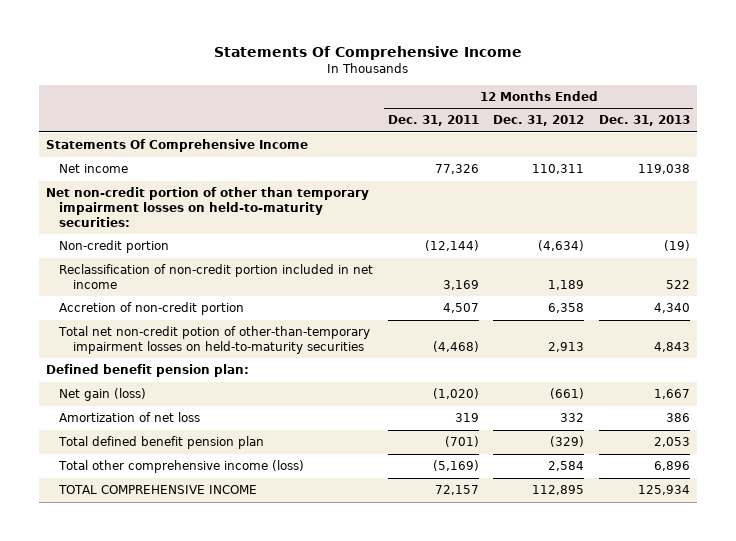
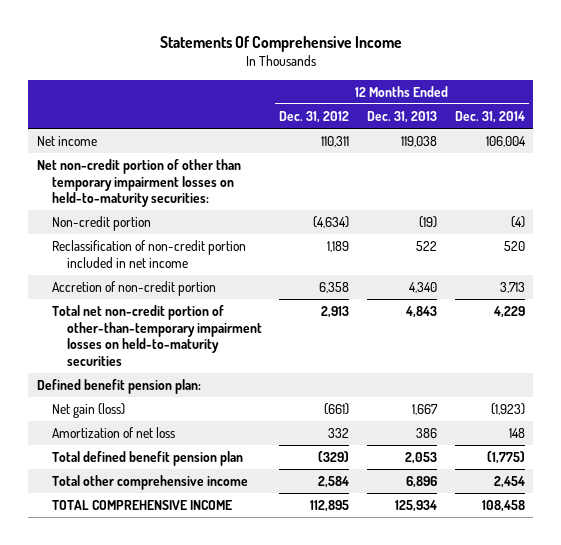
[387,115,479,127] Dec. 31, 2011 -> none
none -> [454,110,525,123] Dec. 31, 2014
[45,139,308,153] Statements Of Comprehensive Income -> none
[58,326,371,354] Total net non-credit potion of other-than-temporary impairment losses on held-to-maturity securities -> [51,304,262,366] Total net non-credit portion of other-than-temporary impairment losses on held-to-maturity securities
[58,460,305,474] Total other comprehensive income (loss) -> [51,474,248,490] Total other comprehensive income

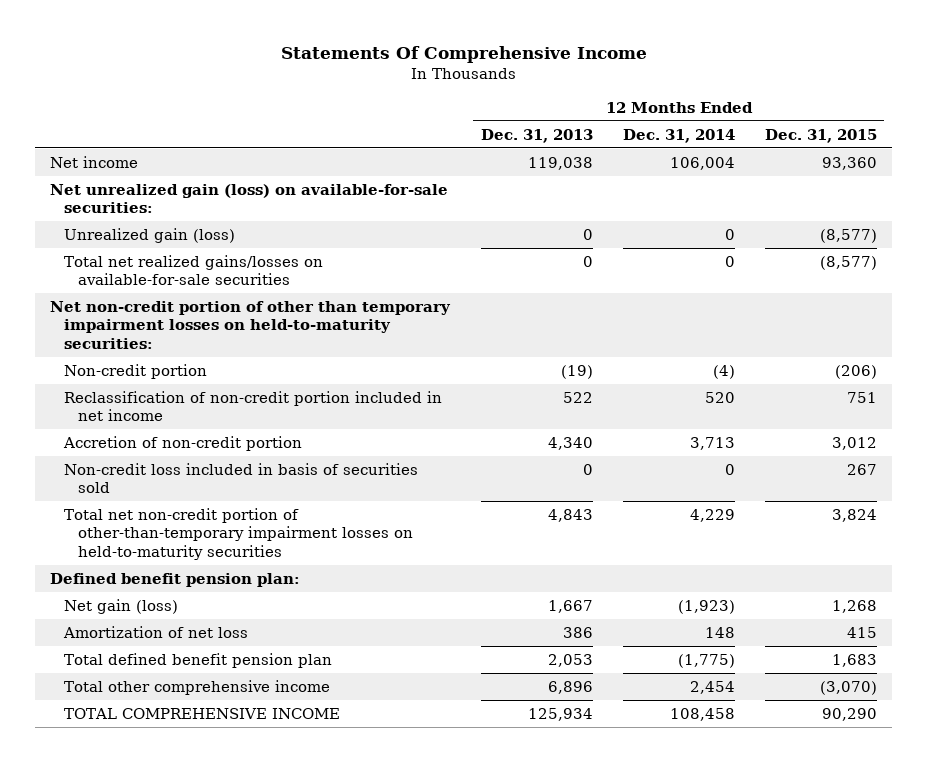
[279,110,350,123] Dec. 31, 2012 -> none
none -> [764,128,877,143] Dec. 31, 2015
none -> [50,183,449,214] Net unrealized gain (loss) on available-for-sale securities:
none -> [64,227,236,243] Unrealized gain (loss)
none -> [64,254,324,286] Total net realized gains/losses on available-for-sale securities
none -> [64,462,419,494] Non-credit loss included in basis of securities sold

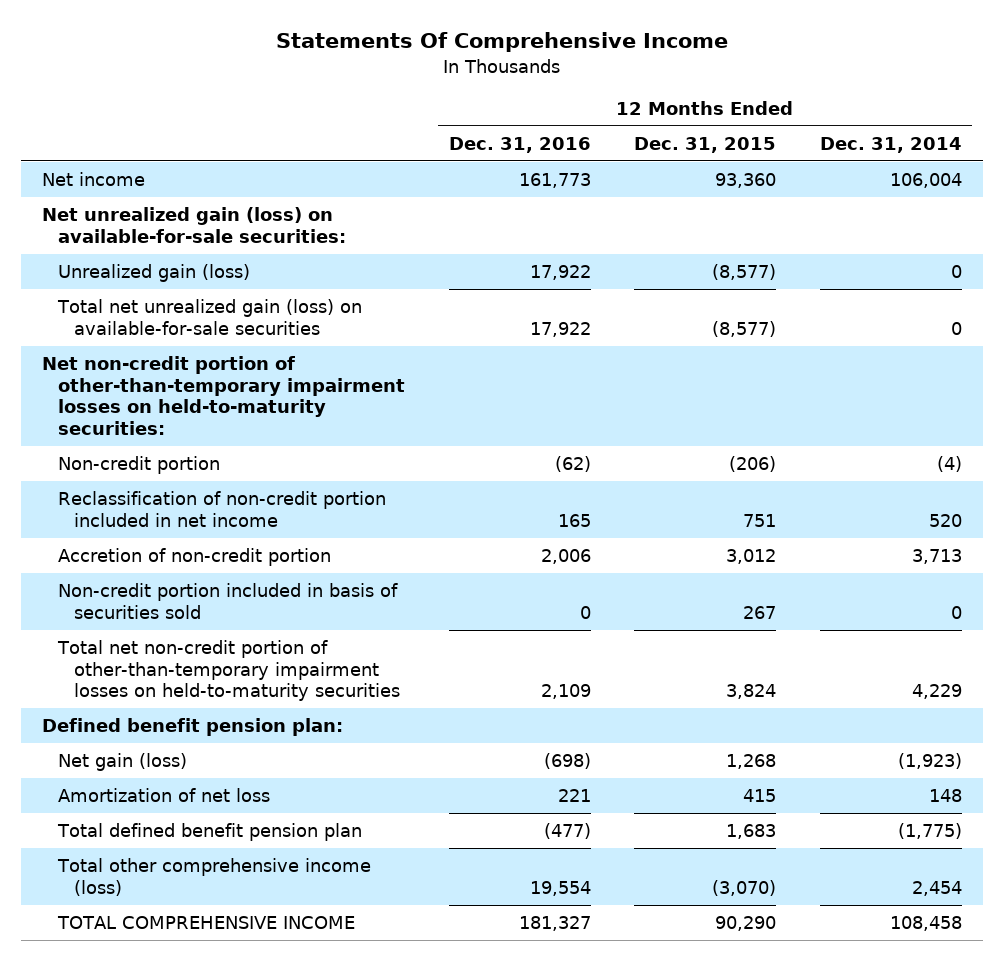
[480,128,593,143] Dec. 31, 2013 -> none
none -> [448,136,591,153] Dec. 31, 2016
[64,254,324,286] Total net realized gains/losses on available-for-sale securities -> [57,299,363,335] Total net unrealized gain (loss) on available-for-sale securities
[50,300,452,349] Net non-credit portion of other than temporary impairment losses on held-to-maturity securities: -> [42,356,406,435] Net non-credit portion of other-than-temporary impairment losses on held-to-maturity securities:
[64,462,419,494] Non-credit loss included in basis of securities sold -> [58,583,399,619] Non-credit portion included in basis of securities sold
[64,679,331,695] Total other comprehensive income -> [57,858,372,896] Total other comprehensive income (loss)

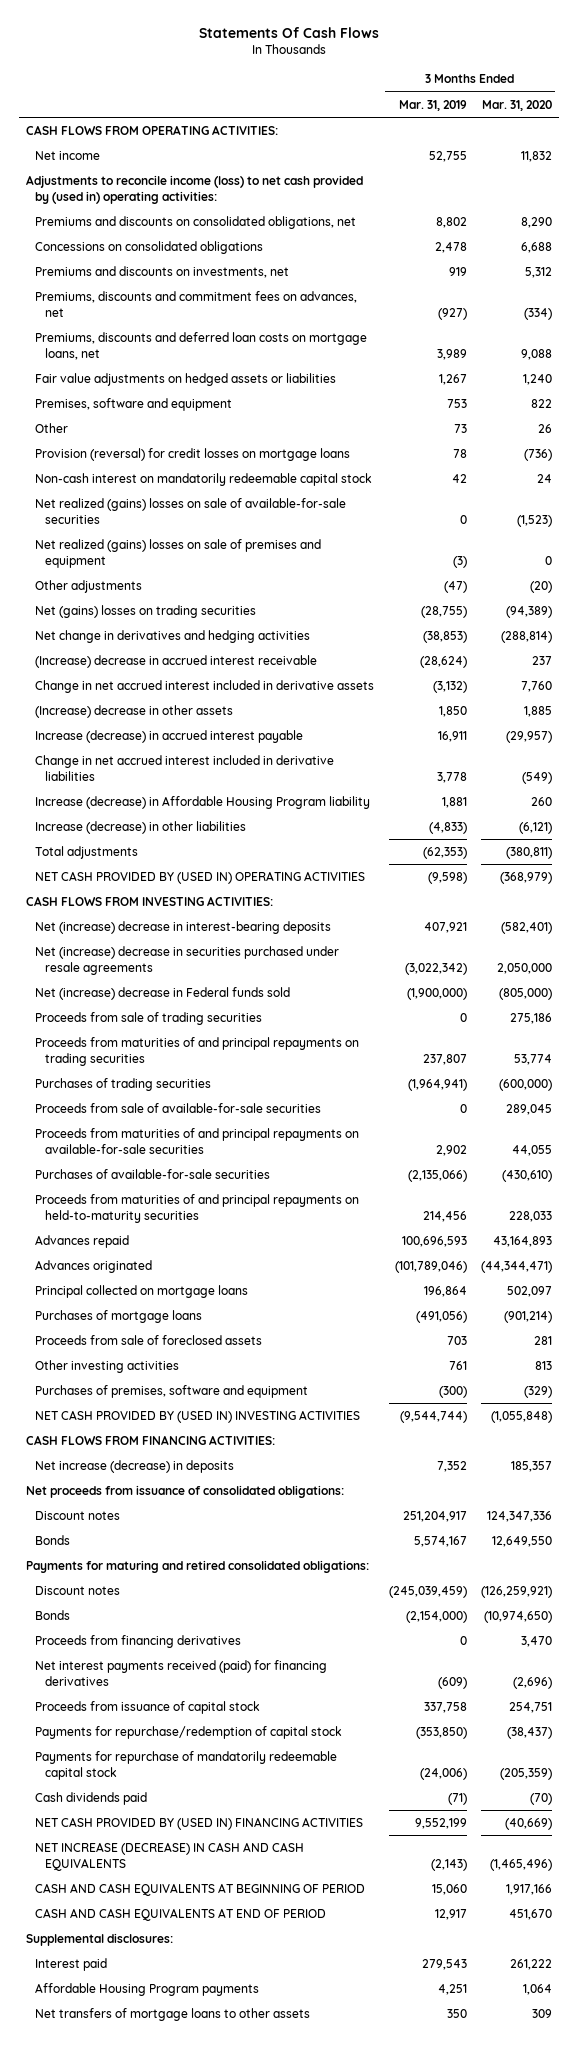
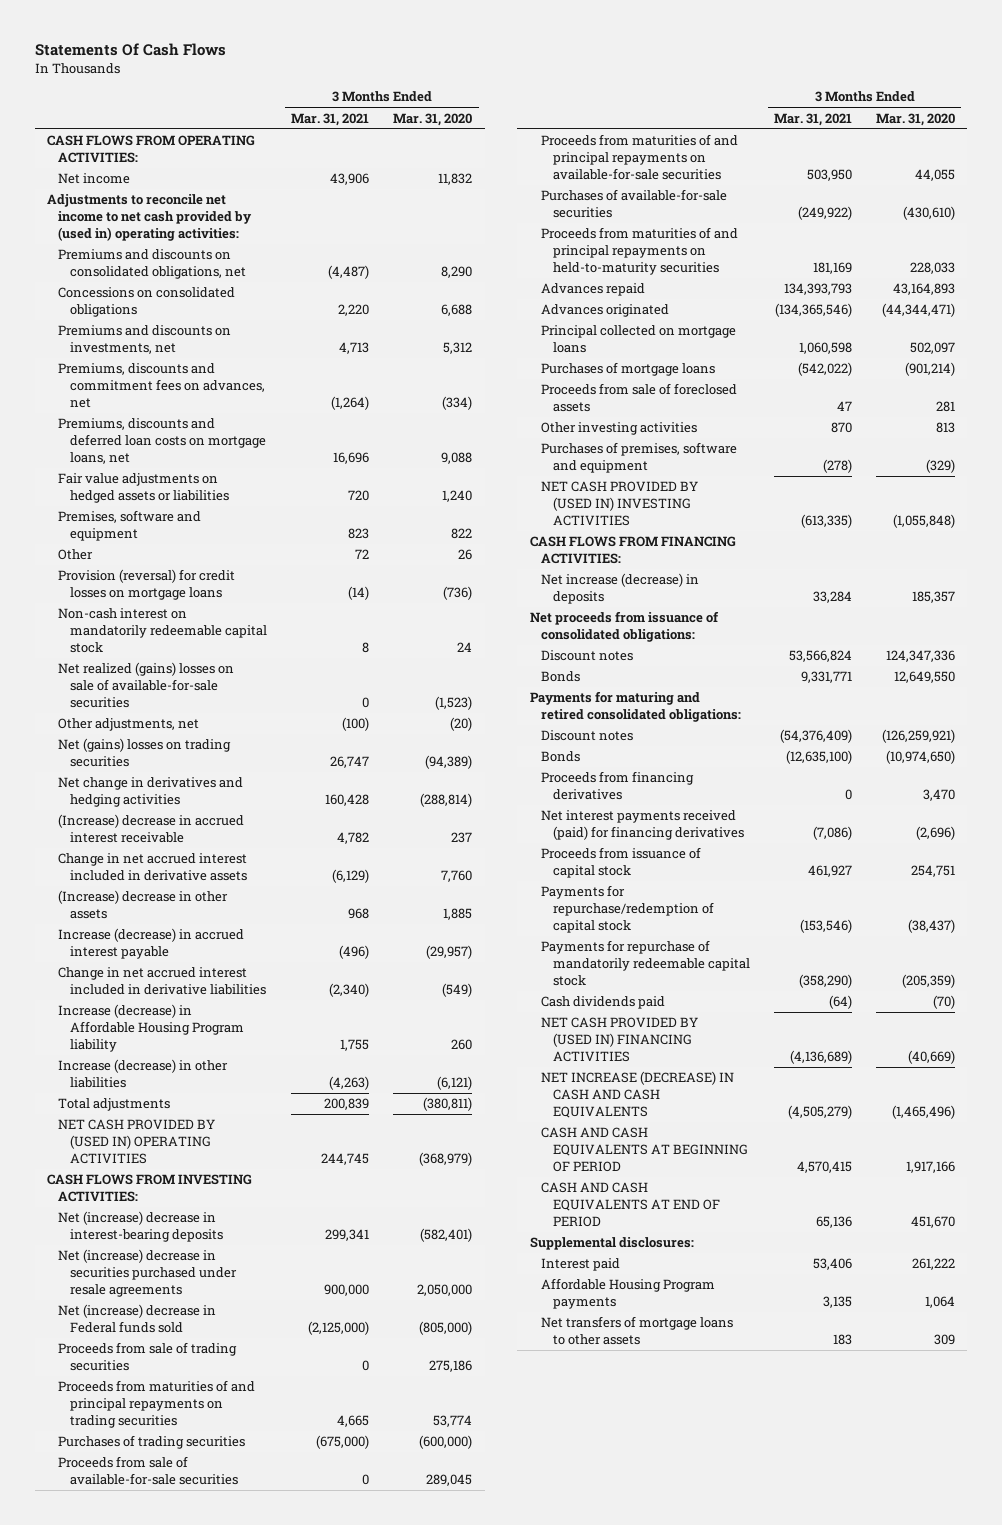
[398,99,467,111] Mar. 31, 2019 -> none
none -> [291,112,370,126] Mar. 31, 2021
[26,174,364,204] Adjustments to reconcile income (loss) to net cash provided by (used in) operating activities: -> [46,194,253,242] Adjustments to reconcile net income to net cash provided by (used in) operating activities:
[35,538,322,568] Net realized (gains) losses on sale of premises and equipment -> none
[35,579,143,593] Other adjustments -> [58,718,200,732] Other adjustments, net

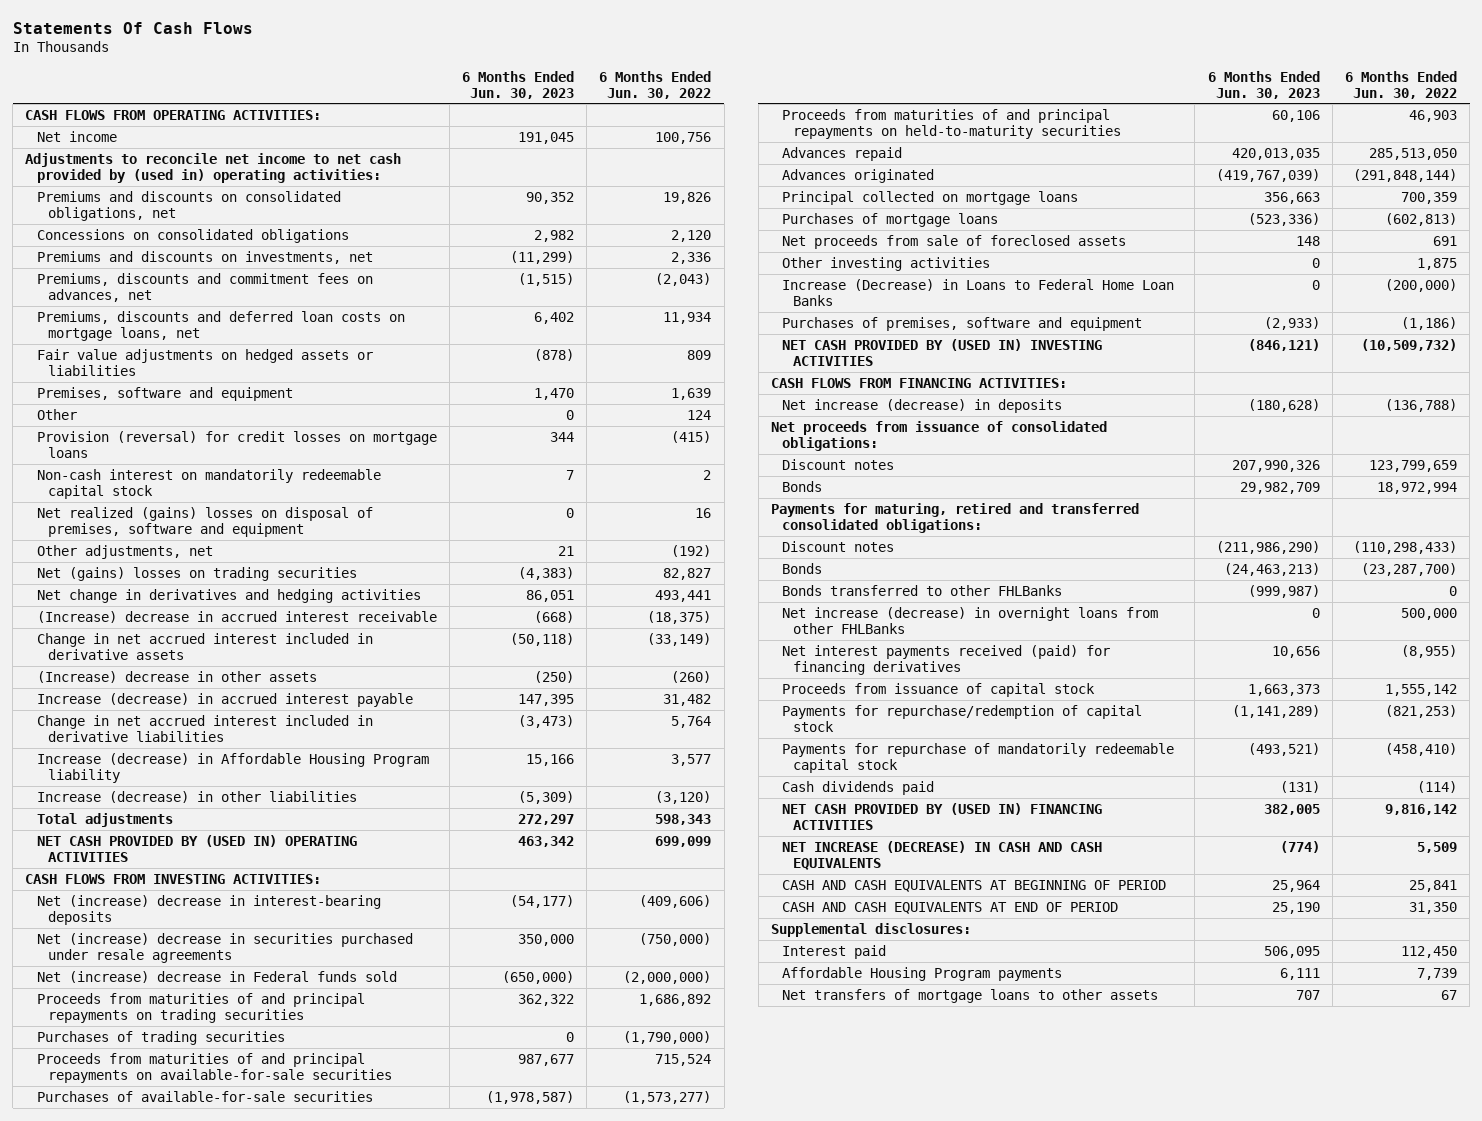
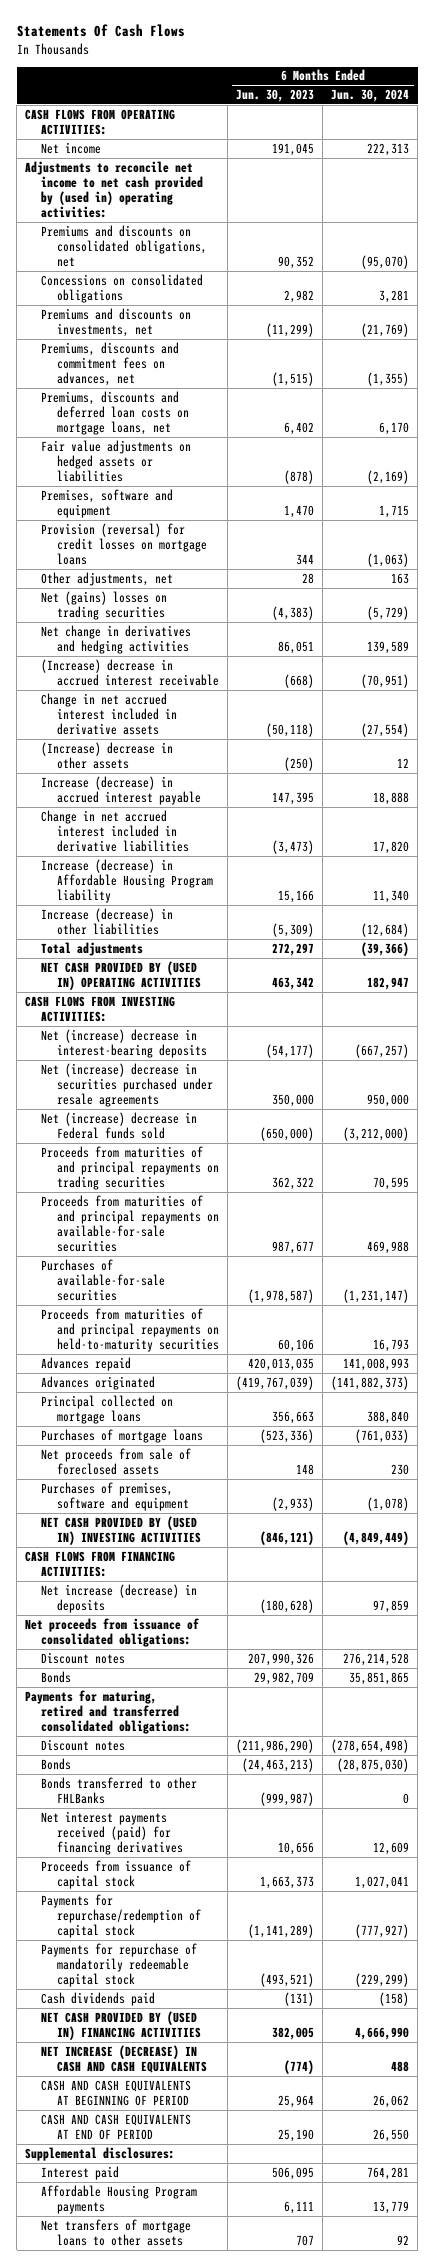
[599,70,712,99] 6 Months Ended Jun. 30, 2022 -> none
none -> [331,88,410,102] Jun. 30, 2024
[36,408,77,420] Other -> none
[36,468,381,499] Non-cash interest on mandatorily redeemable capital stock -> none
[36,506,373,537] Net realized (gains) losses on disposal of premises, software and equipment -> none
[558,545,575,556] 21 -> [302,572,315,584] 28
[36,1030,285,1045] Purchases of trading securities -> none
[782,256,991,271] Other investing activities -> none
[782,278,1175,306] Increase (Decrease) in Loans to Federal Home Loan Banks -> none
[782,606,1159,634] Net increase (decrease) in overnight loans from other FHLBanks -> none

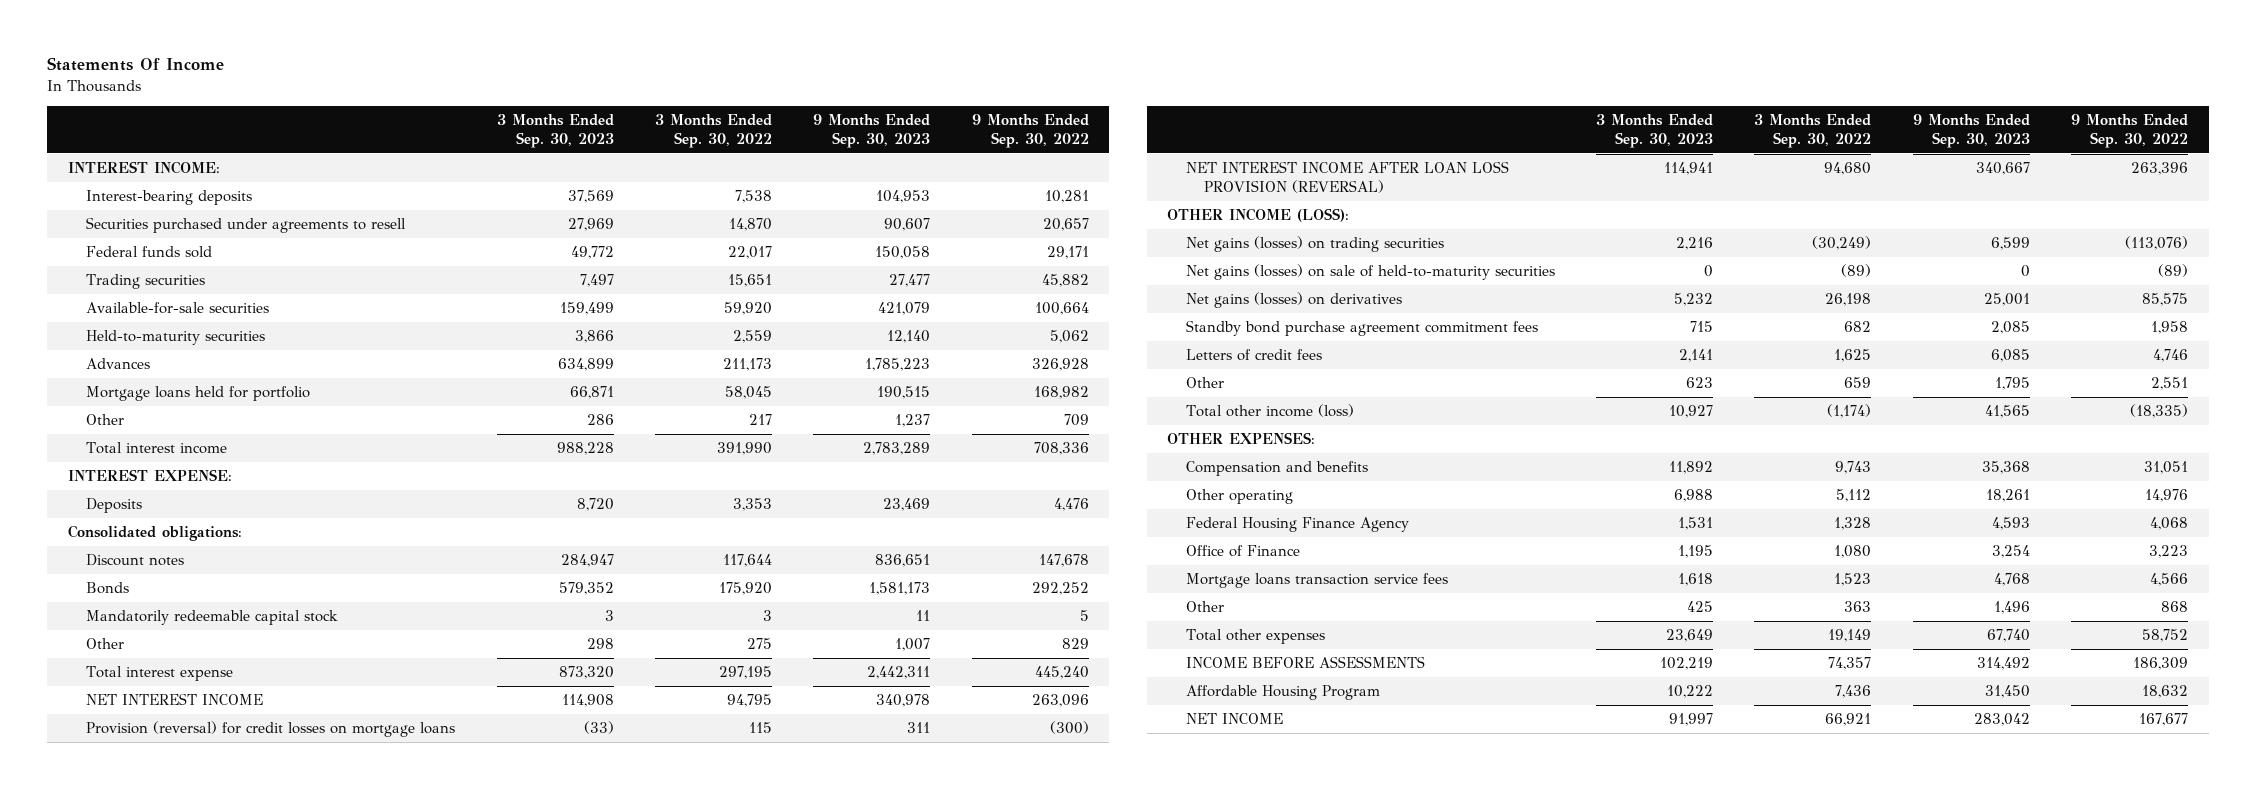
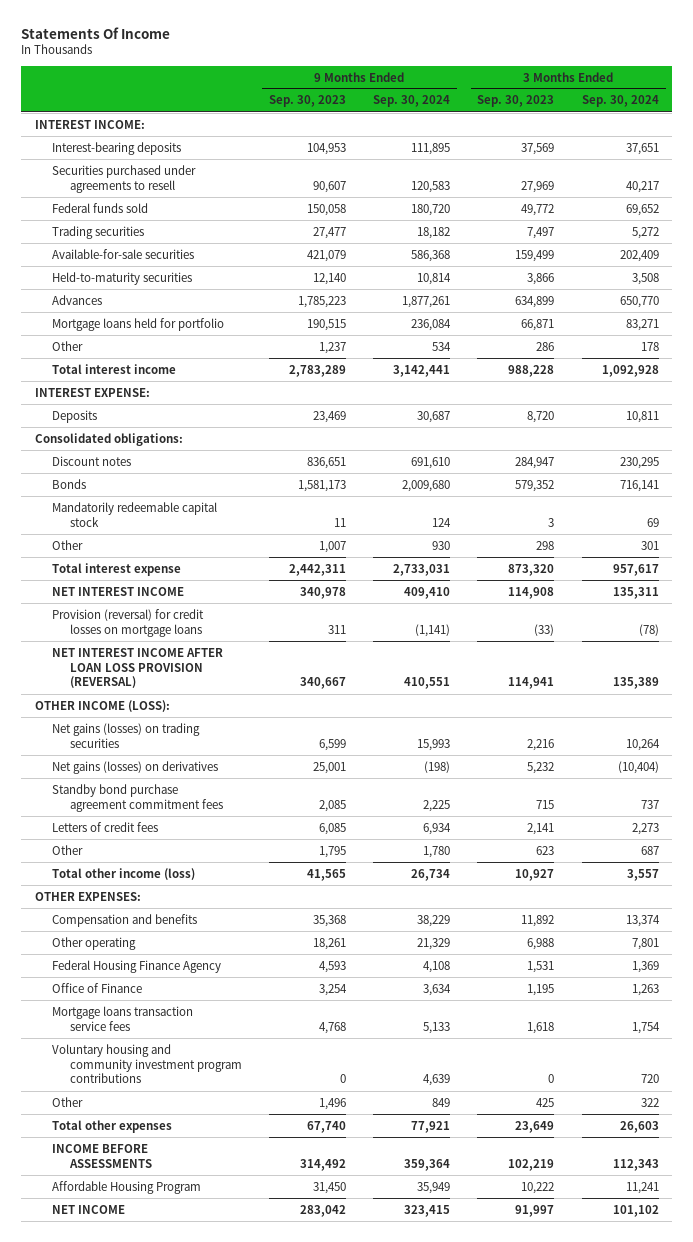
[654,113,772,148] 3 Months Ended Sep. 30, 2022 -> none
[971,113,1089,148] 9 Months Ended Sep. 30, 2022 -> none
none -> [373,95,451,108] Sep. 30, 2024
none -> [581,95,659,108] Sep. 30, 2024
[1185,264,1555,281] Net gains (losses) on sale of held-to-maturity securities -> none
none -> [52,1043,242,1084] Voluntary housing and community investment program contributions

